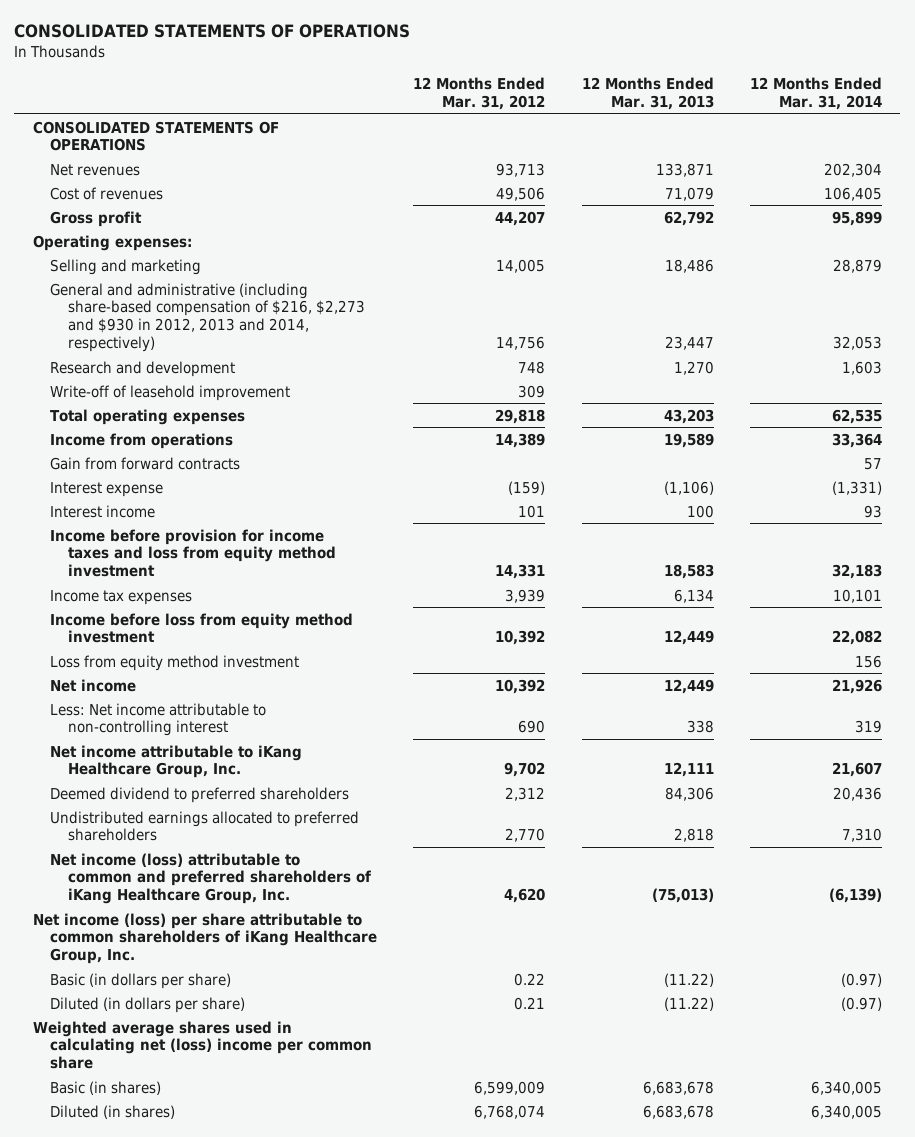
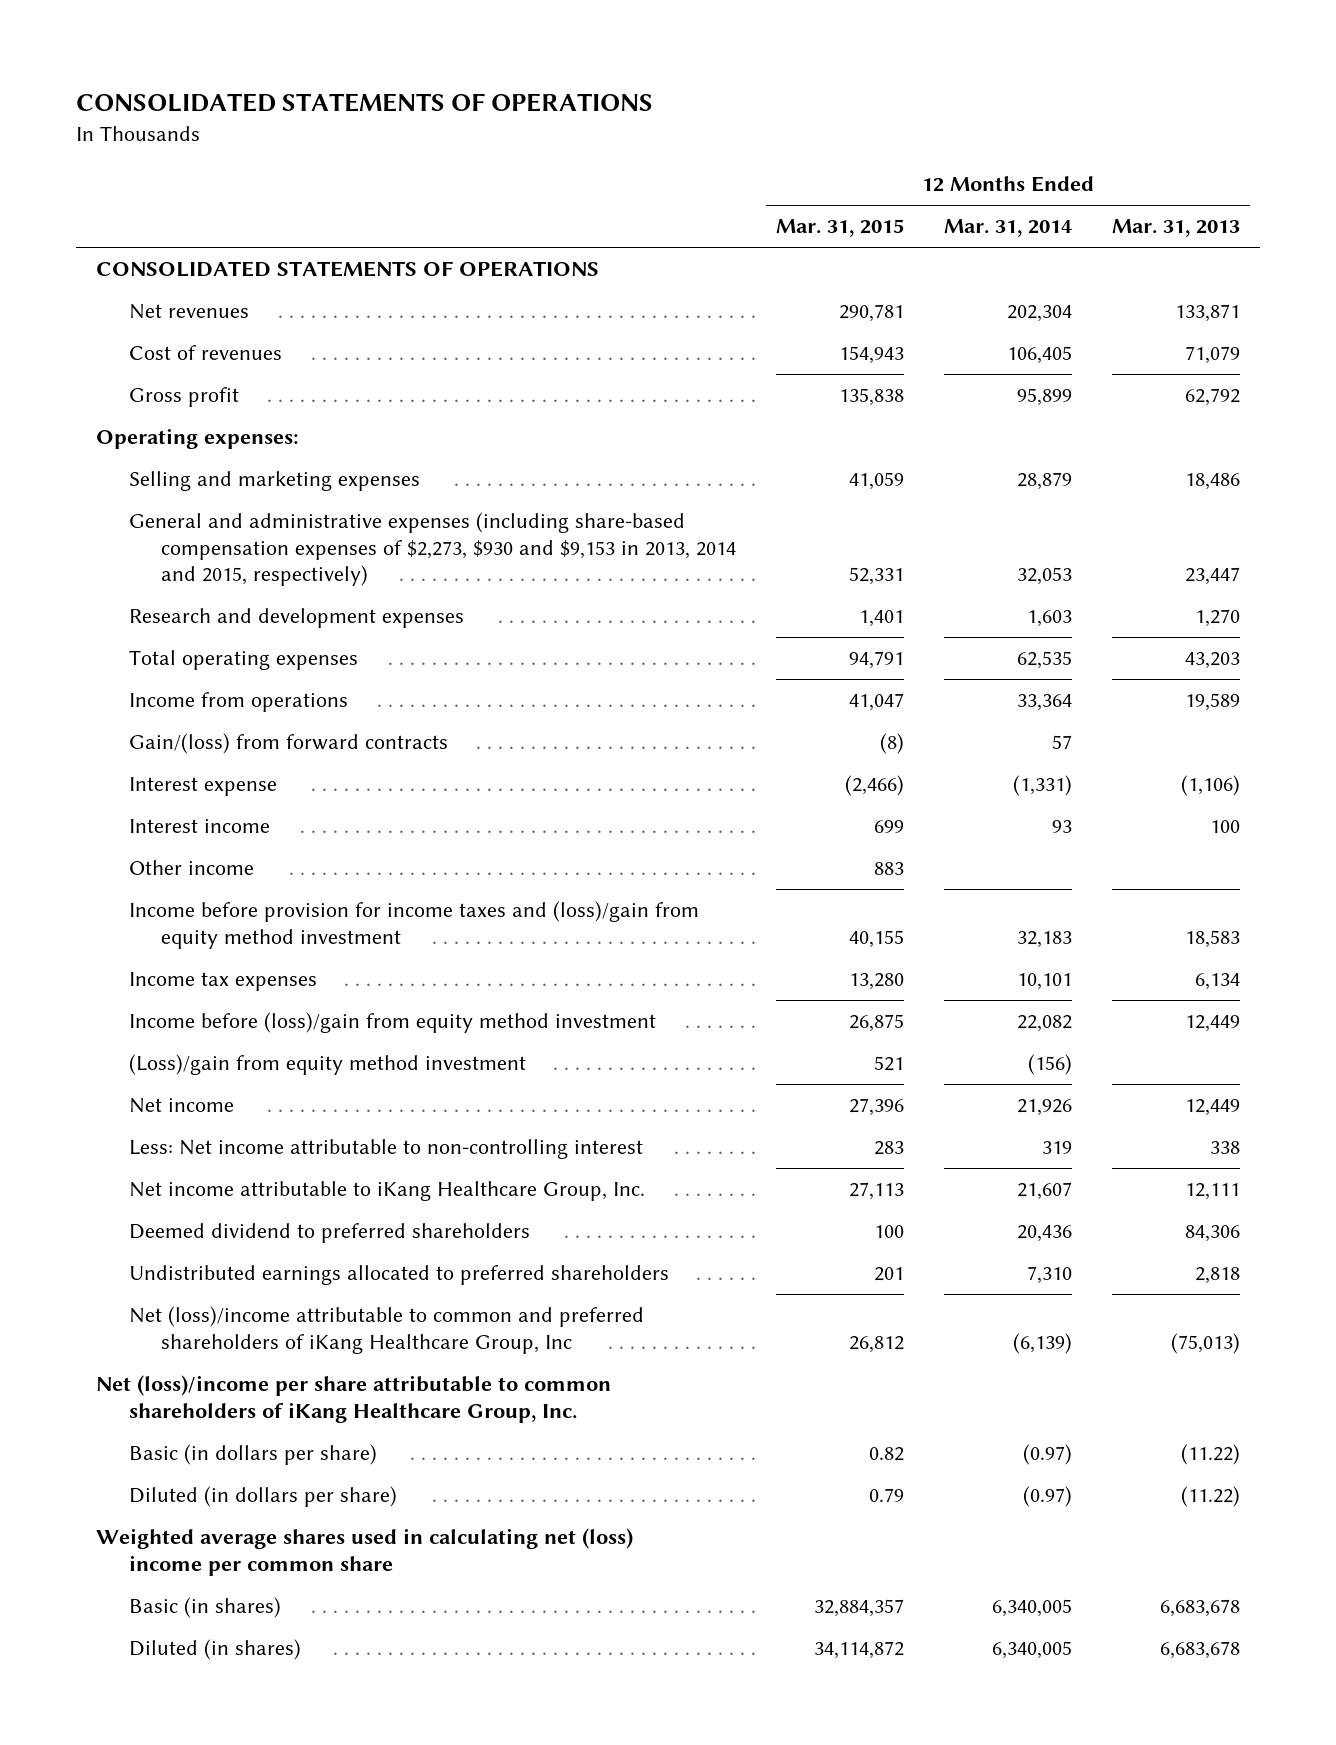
[413,77,546,111] 12 Months Ended Mar. 31, 2012 -> none
none -> [775,219,904,238] Mar. 31, 2015
[50,384,291,401] Write-off of leasehold improvement -> none
[50,258,202,275] Selling and marketing -> [128,471,420,492] Selling and marketing expenses
[50,282,365,352] General and administrative (including share-based compensation of $216, $2,273 and $930 in 2012, 2013 and 2014, respectively) -> [128,512,736,586] General and administrative expenses (including share-based compensation expenses of $2,273, $930 and $9,153 in 2013, 2014 and 2015, respectively)
[50,360,236,377] Research and development -> [128,608,464,629] Research and development expenses
[50,456,241,470] Gain from forward contracts -> [128,733,448,755] Gain/(loss) from forward contracts
none -> [128,860,254,876] Other income
[50,528,336,578] Income before provision for income taxes and loss from equity method investment -> [128,901,699,949] Income before provision for income taxes and (loss)/gain from equity method investment
[50,612,354,644] Income before loss from equity method investment -> [128,1012,656,1034] Income before (loss)/gain from equity method investment
[50,654,300,671] Loss from equity method investment -> [128,1054,526,1076] (Loss)/gain from equity method investment
[855,654,883,668] 156 -> [1027,1054,1072,1076] (156)
[50,852,371,905] Net income (loss) attributable to common and preferred shareholders of iKang Healthcare Group, Inc. -> [128,1306,644,1354] Net (loss)/income attributable to common and preferred shareholders of iKang Healthcare Group, Inc
[32,912,378,965] Net income (loss) per share attributable to common shareholders of iKang Healthcare Group, Inc. -> [96,1375,612,1423] Net (loss)/income per share attributable to common shareholders of iKang Healthcare Group, Inc.

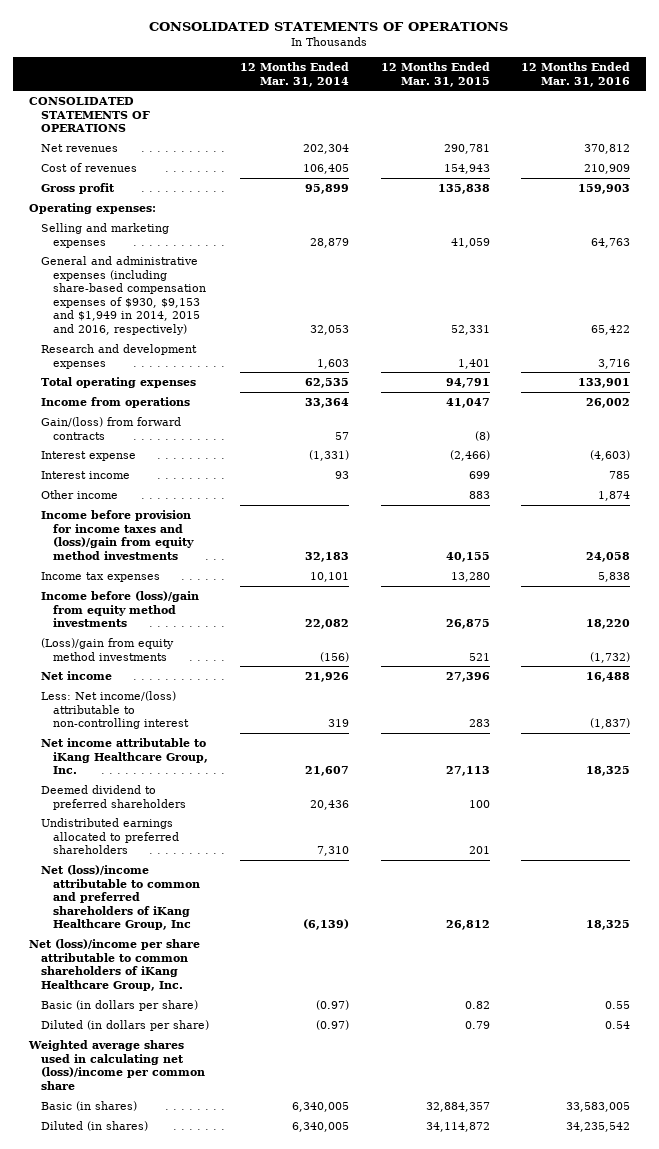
[1112,219,1241,238] Mar. 31, 2013 -> none
none -> [520,61,630,87] 12 Months Ended Mar. 31, 2016
[128,512,736,586] General and administrative expenses (including share-based compensation expenses of $2,273, $930 and $9,153 in 2013, 2014 and 2015, respectively) -> [41,255,207,336] General and administrative expenses (including share-based compensation expenses of $930, $9,153 and $1,949 in 2014, 2015 and 2016, respectively)
[128,901,699,949] Income before provision for income taxes and (loss)/gain from equity method investment -> [41,509,195,560] Income before provision for income taxes and (loss)/gain from equity method investments
[128,1012,656,1034] Income before (loss)/gain from equity method investment -> [41,590,200,628] Income before (loss)/gain from equity method investments
[128,1054,526,1076] (Loss)/gain from equity method investment -> [41,637,175,661] (Loss)/gain from equity method investments
[128,1139,643,1160] Less: Net income attributable to non-controlling interest -> [41,690,190,730] Less: Net income/(loss) attributable to non-controlling interest
[96,1528,634,1576] Weighted average shares used in calculating net (loss) income per common share -> [27,1039,206,1090] Weighted average shares used in calculating net (loss)/income per common share

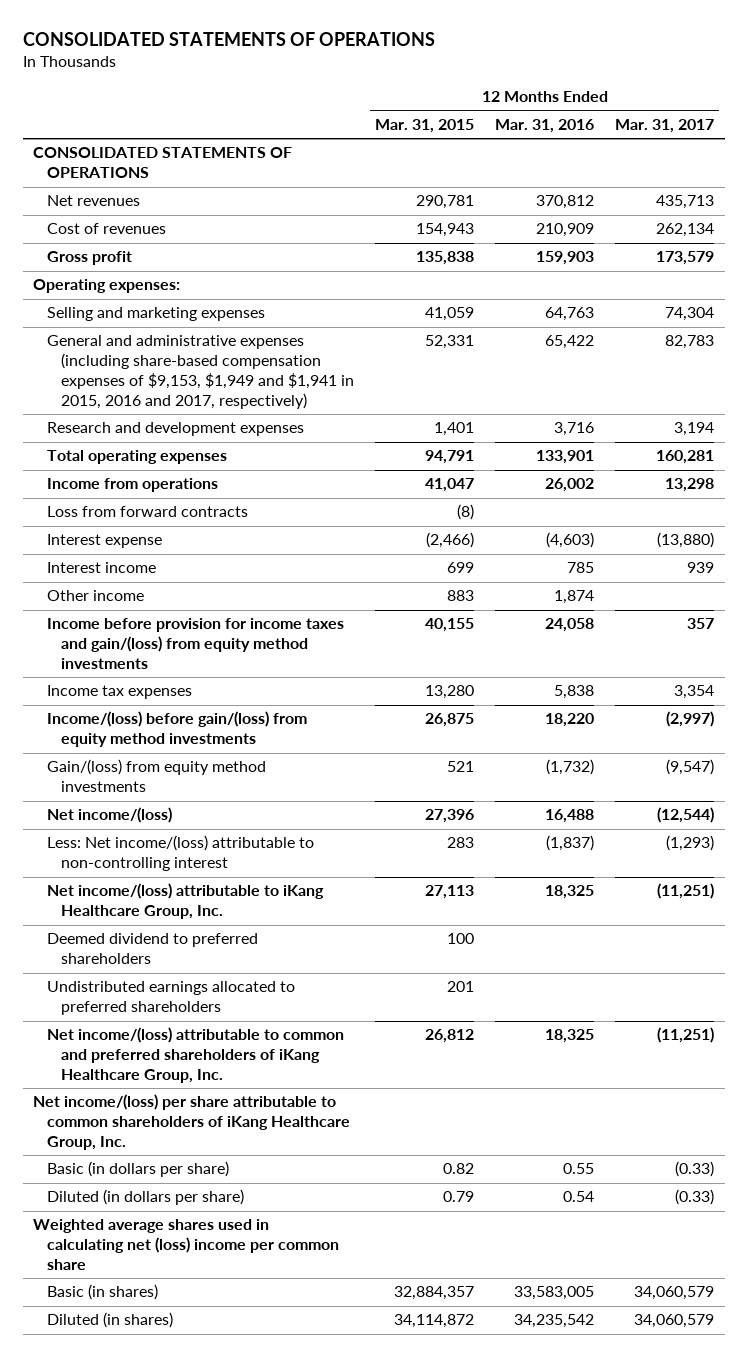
[240,61,350,87] 12 Months Ended Mar. 31, 2014 -> none
none -> [615,118,715,133] Mar. 31, 2017
[41,255,207,336] General and administrative expenses (including share-based compensation expenses of $930, $9,153 and $1,949 in 2014, 2015 and 2016, respectively) -> [47,335,354,409] General and administrative expenses (including share-based compensation expenses of $9,153, $1,949 and $1,941 in 2015, 2016 and 2017, respectively)
[41,416,182,440] Gain/(loss) from forward contracts -> [47,506,249,518] Loss from forward contracts
[41,509,195,560] Income before provision for income taxes and (loss)/gain from equity method investments -> [47,618,345,669] Income before provision for income taxes and gain/(loss) from equity method investments
[41,590,200,628] Income before (loss)/gain from equity method investments -> [47,711,308,748] Income/(loss) before gain/(loss) from equity method investments
[41,637,175,661] (Loss)/gain from equity method investments -> [47,759,267,793] Gain/(loss) from equity method investments
[41,670,113,680] Net income -> [47,807,173,824] Net income/(loss)
[41,737,209,775] Net income attributable to iKang Healthcare Group, Inc. -> [47,883,325,920] Net income/(loss) attributable to iKang Healthcare Group, Inc.
[41,864,201,931] Net (loss)/income attributable to common and preferred shareholders of iKang Healthcare Group, Inc -> [47,1027,345,1083] Net income/(loss) attributable to common and preferred shareholders of iKang Healthcare Group, Inc.
[28,938,200,991] Net (loss)/income per share attributable to common shareholders of iKang Healthcare Group, Inc. -> [33,1094,351,1150] Net income/(loss) per share attributable to common shareholders of iKang Healthcare Group, Inc.
[27,1039,206,1090] Weighted average shares used in calculating net (loss)/income per common share -> [33,1219,340,1270] Weighted average shares used in calculating net (loss) income per common share

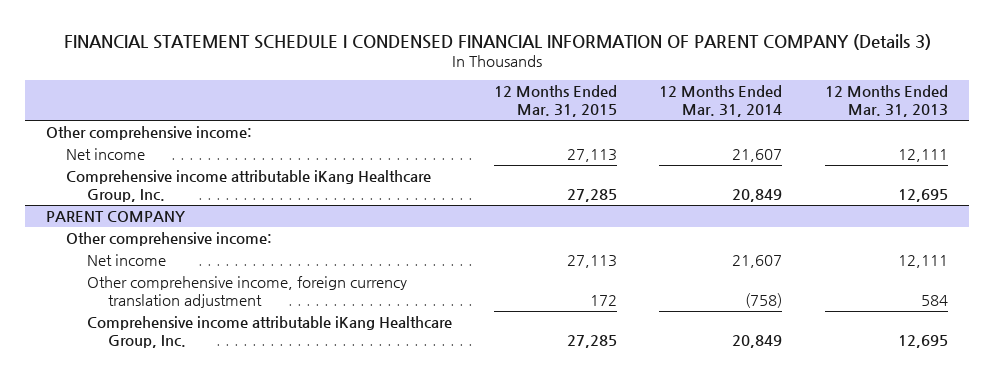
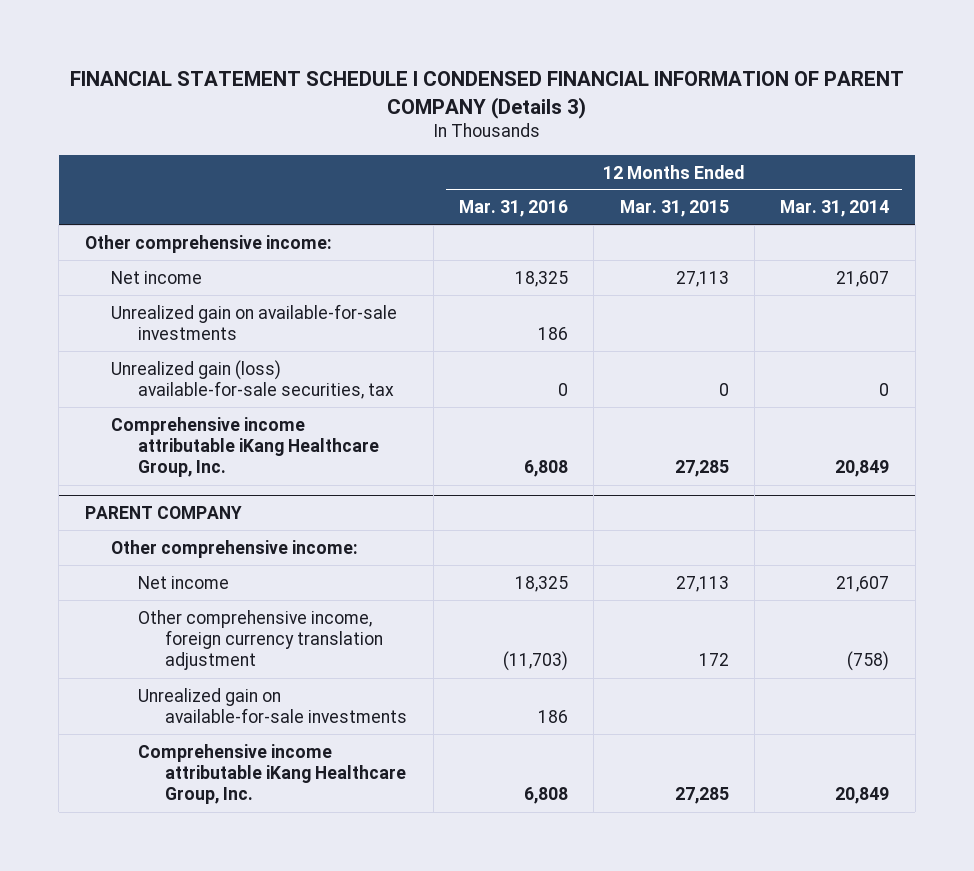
[824,85,948,117] 12 Months Ended Mar. 31, 2013 -> none
none -> [458,200,568,218] Mar. 31, 2016
none -> [111,303,398,341] Unrealized gain on available-for-sale investments
none -> [111,359,395,400] Unrealized gain (loss) available-for-sale securities, tax
none -> [138,687,408,724] Unrealized gain on available-for-sale investments

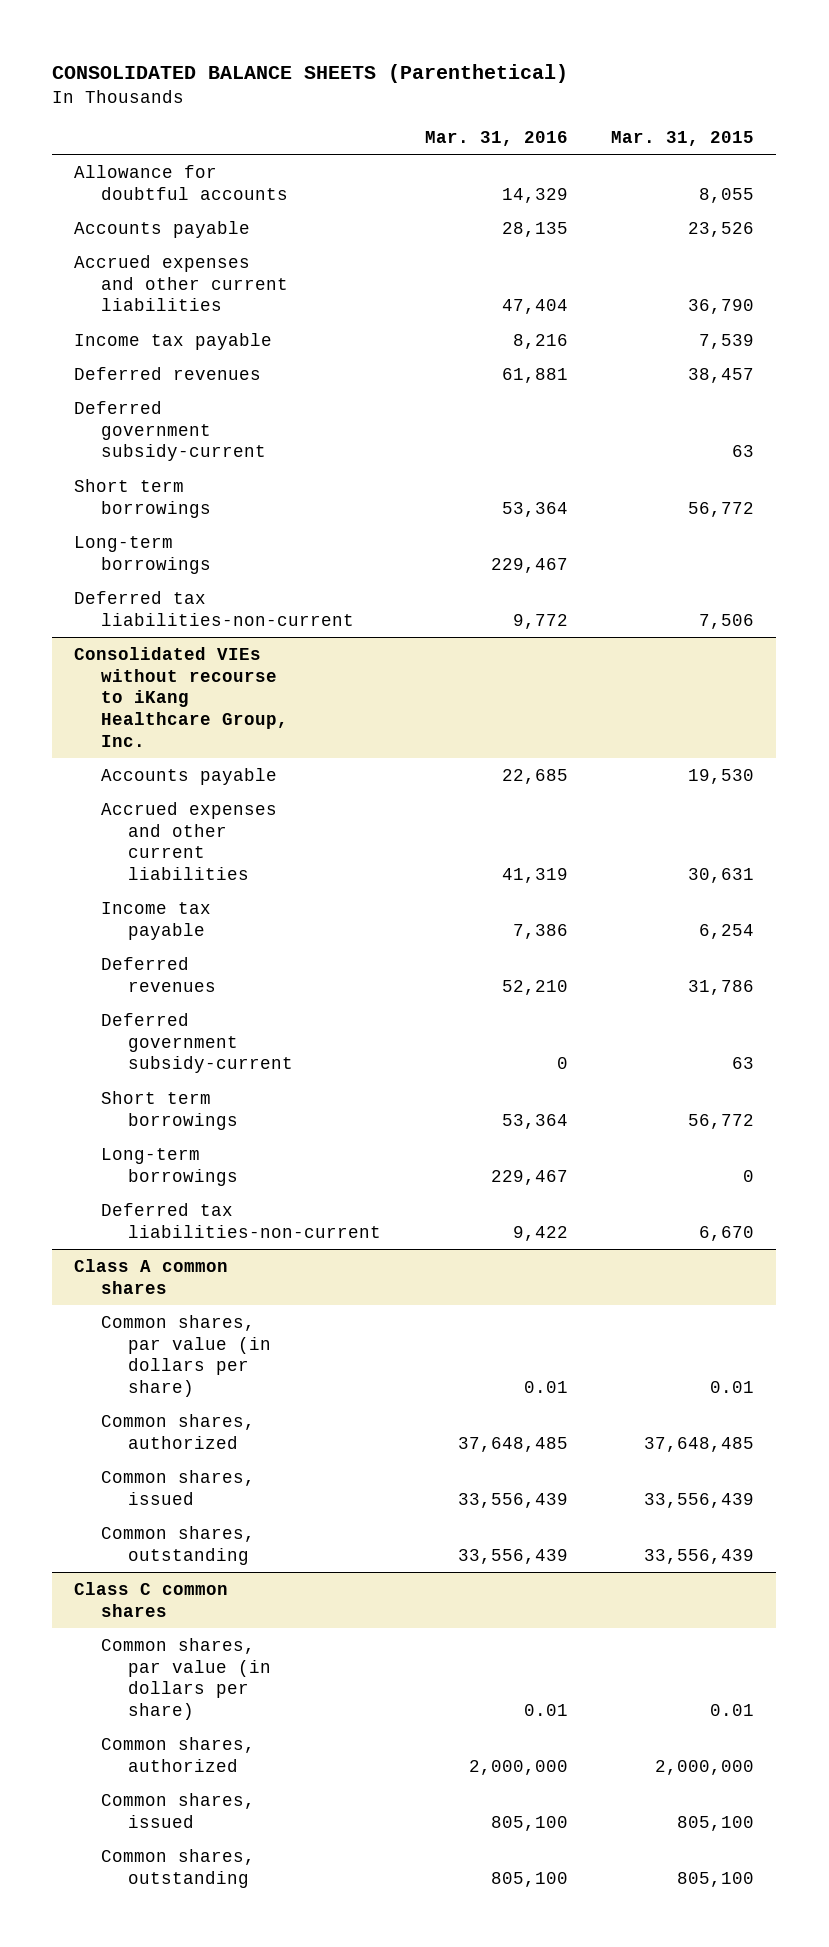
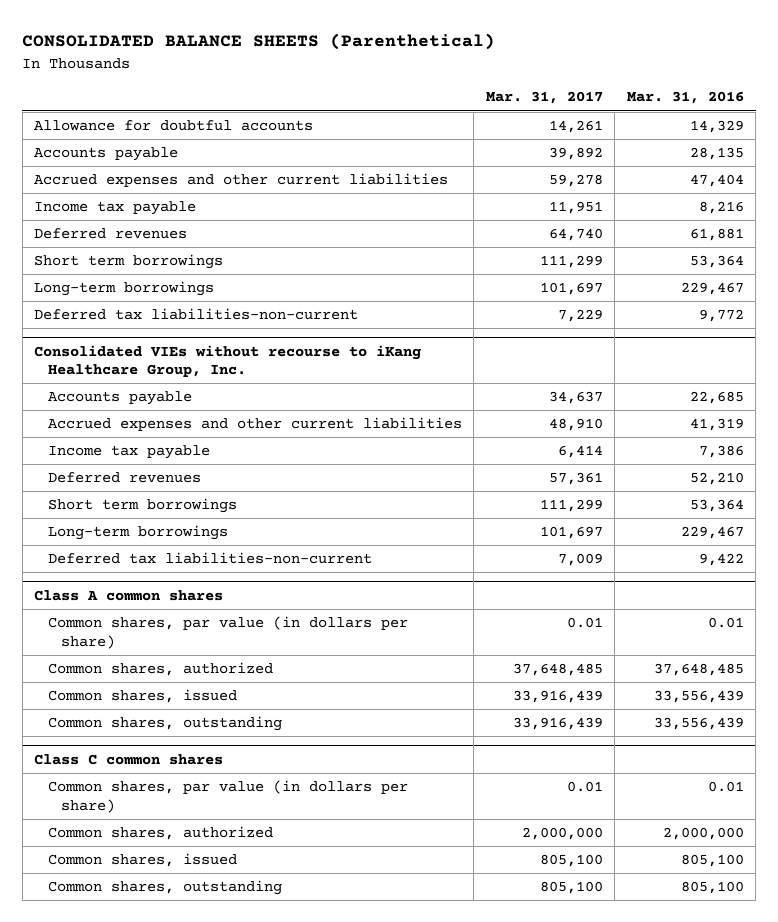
[611,130,755,146] Mar. 31, 2015 -> none
none -> [485,91,603,105] Mar. 31, 2017
[74,400,267,462] Deferred government subsidy-current -> none
[101,1012,294,1074] Deferred government subsidy-current -> none

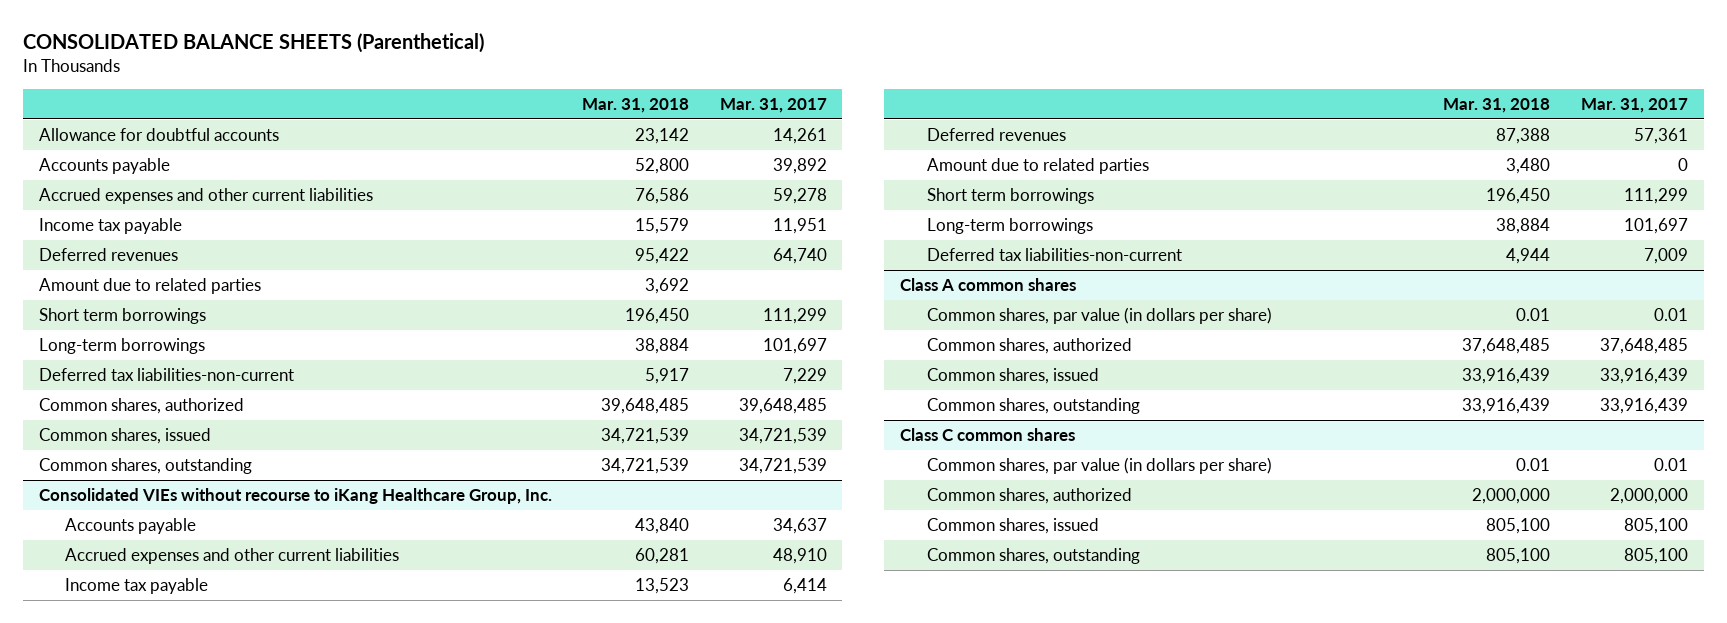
[626,91,744,105] Mar. 31, 2016 -> none
none -> [582,97,690,113] Mar. 31, 2018
none -> [38,278,261,295] Amount due to related parties
none -> [38,398,244,415] Common shares, authorized
none -> [38,428,211,445] Common shares, issued
none -> [38,458,252,475] Common shares, outstanding
none -> [926,158,1149,175] Amount due to related parties

